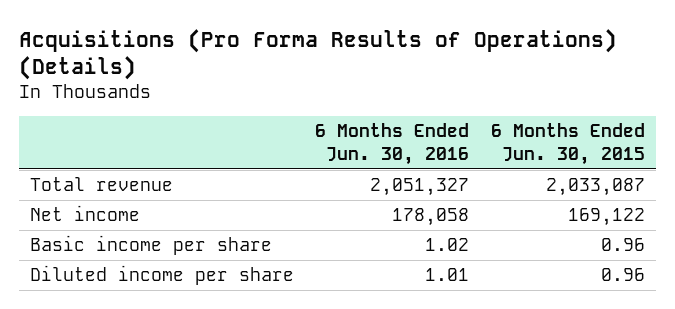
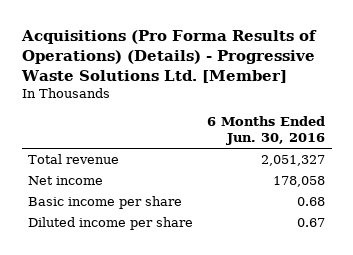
[19,28,618,81] Acquisitions (Pro Forma Results of Operations) (Details) -> [20,30,317,83] Acquisitions (Pro Forma Results of Operations) (Details) - Progressive Waste Solutions Ltd. [Member]
[490,123,645,165] 6 Months Ended Jun. 30, 2015 -> none
[425,238,470,252] 1.02 -> [297,197,326,207] 0.68
[425,268,470,282] 1.01 -> [297,218,326,228] 0.67

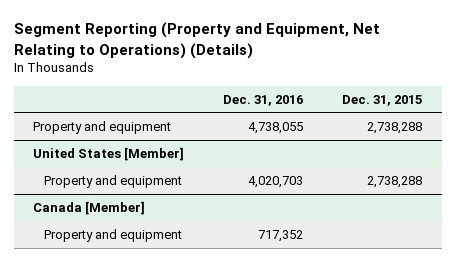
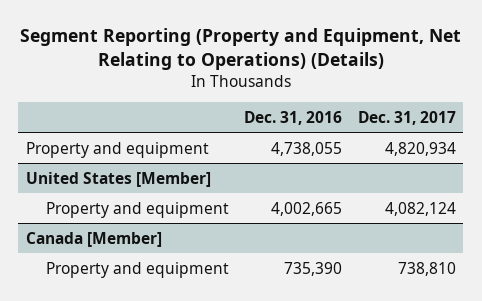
[342,94,423,106] Dec. 31, 2015 -> none
none -> [357,110,456,125] Dec. 31, 2017
[248,176,304,189] 4,020,703 -> [271,201,343,216] 4,002,665
[258,230,304,243] 717,352 -> [284,261,343,276] 735,390

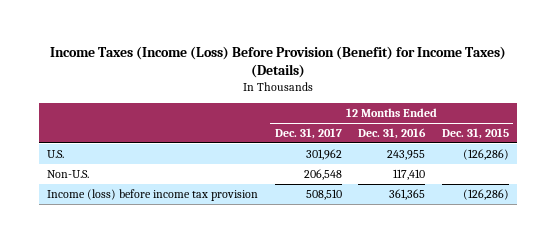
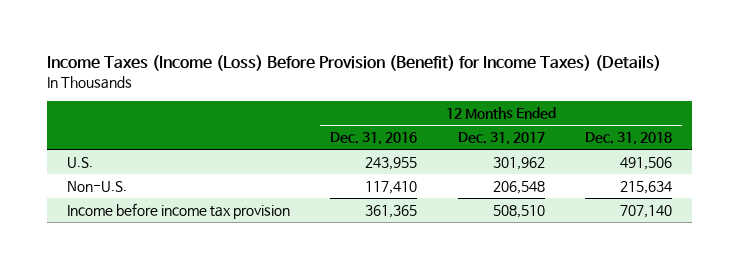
[442,128,510,140] Dec. 31, 2015 -> none
none -> [585,132,673,146] Dec. 31, 2018
[46,188,258,201] Income (loss) before income tax provision -> [66,203,290,220] Income before income tax provision

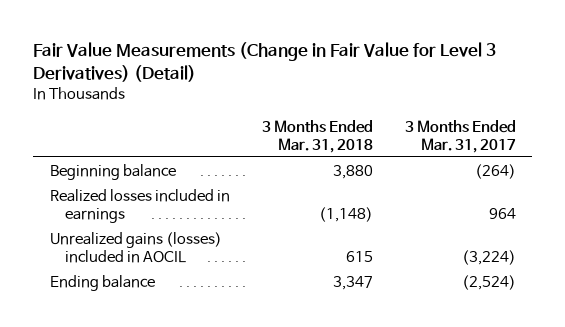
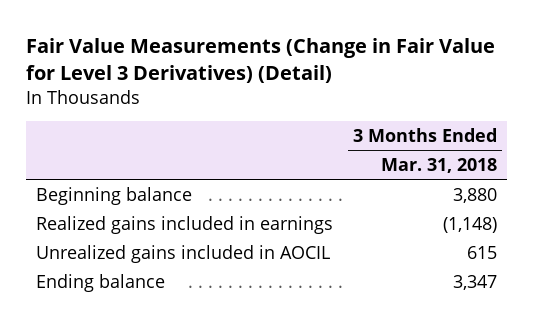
[404,119,516,153] 3 Months Ended Mar. 31, 2017 -> none
[49,188,230,223] Realized losses included in earnings -> [35,215,333,234] Realized gains included in earnings
[49,231,222,263] Unrealized gains (losses) included in AOCIL -> [35,244,330,263] Unrealized gains included in AOCIL

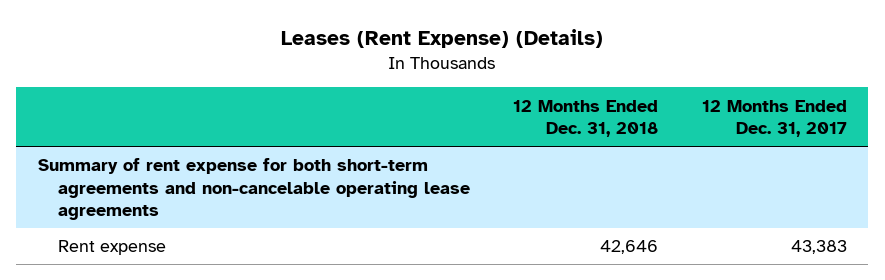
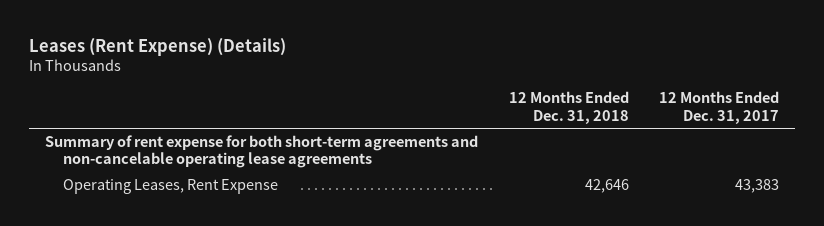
[57,240,166,256] Rent expense -> [63,178,279,194] Operating Leases, Rent Expense

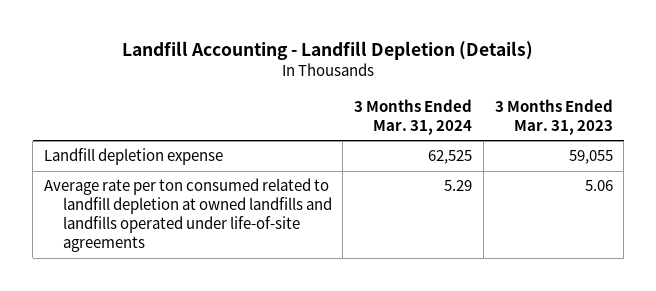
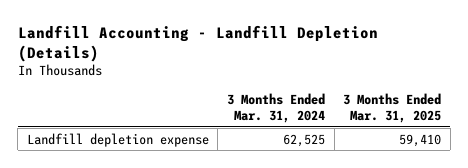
[494,98,613,135] 3 Months Ended Mar. 31, 2023 -> none
none -> [343,92,442,124] 3 Months Ended Mar. 31, 2025
[43,178,332,253] Average rate per ton consumed related to landfill depletion at owned landfills and landfills operated under life-of-site agreements -> none

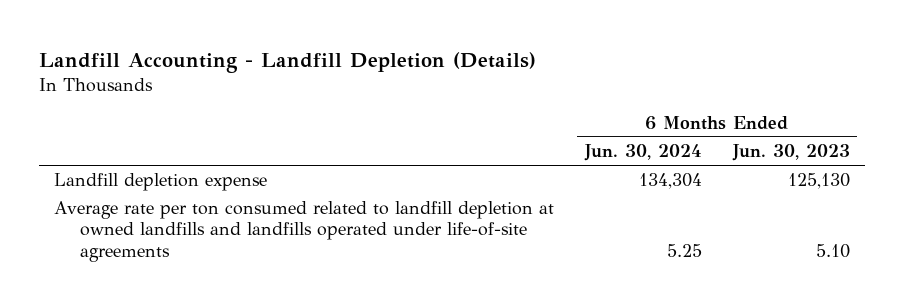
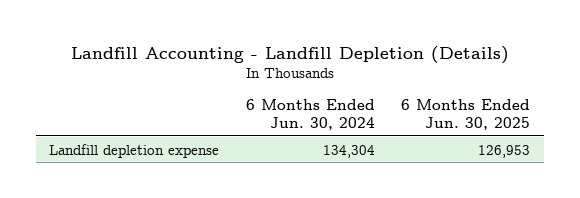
[731,144,850,162] Jun. 30, 2023 -> none
none -> [401,99,531,131] 6 Months Ended Jun. 30, 2025
[54,201,555,262] Average rate per ton consumed related to landfill depletion at owned landfills and landfills operated under life-of-site agreements -> none

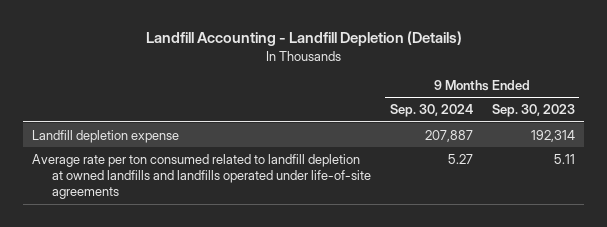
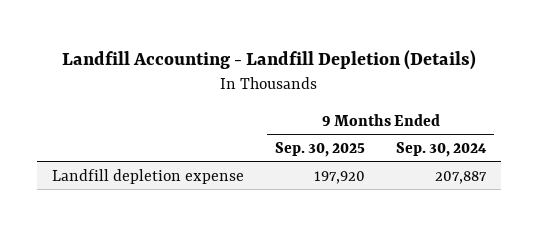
[491,104,575,118] Sep. 30, 2023 -> none
none -> [275,141,366,157] Sep. 30, 2025
[32,153,372,200] Average rate per ton consumed related to landfill depletion at owned landfills and landfills operated under life-of-site agreements -> none

